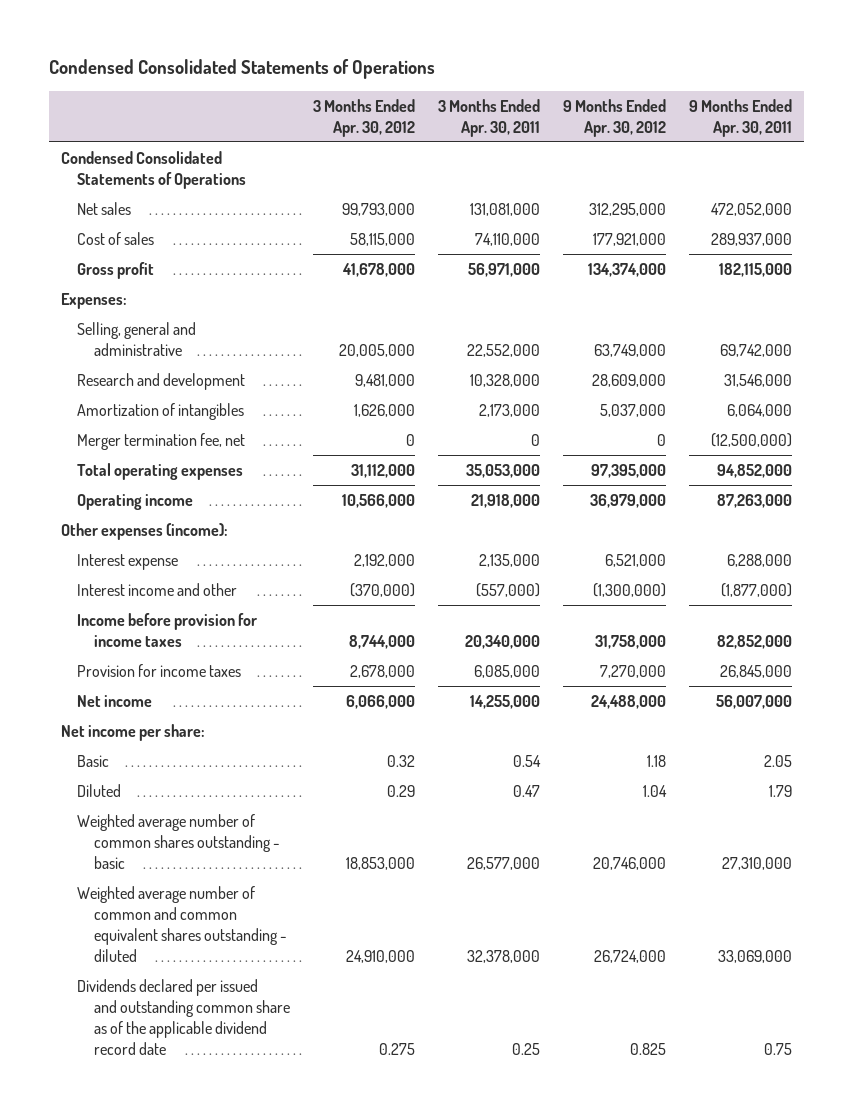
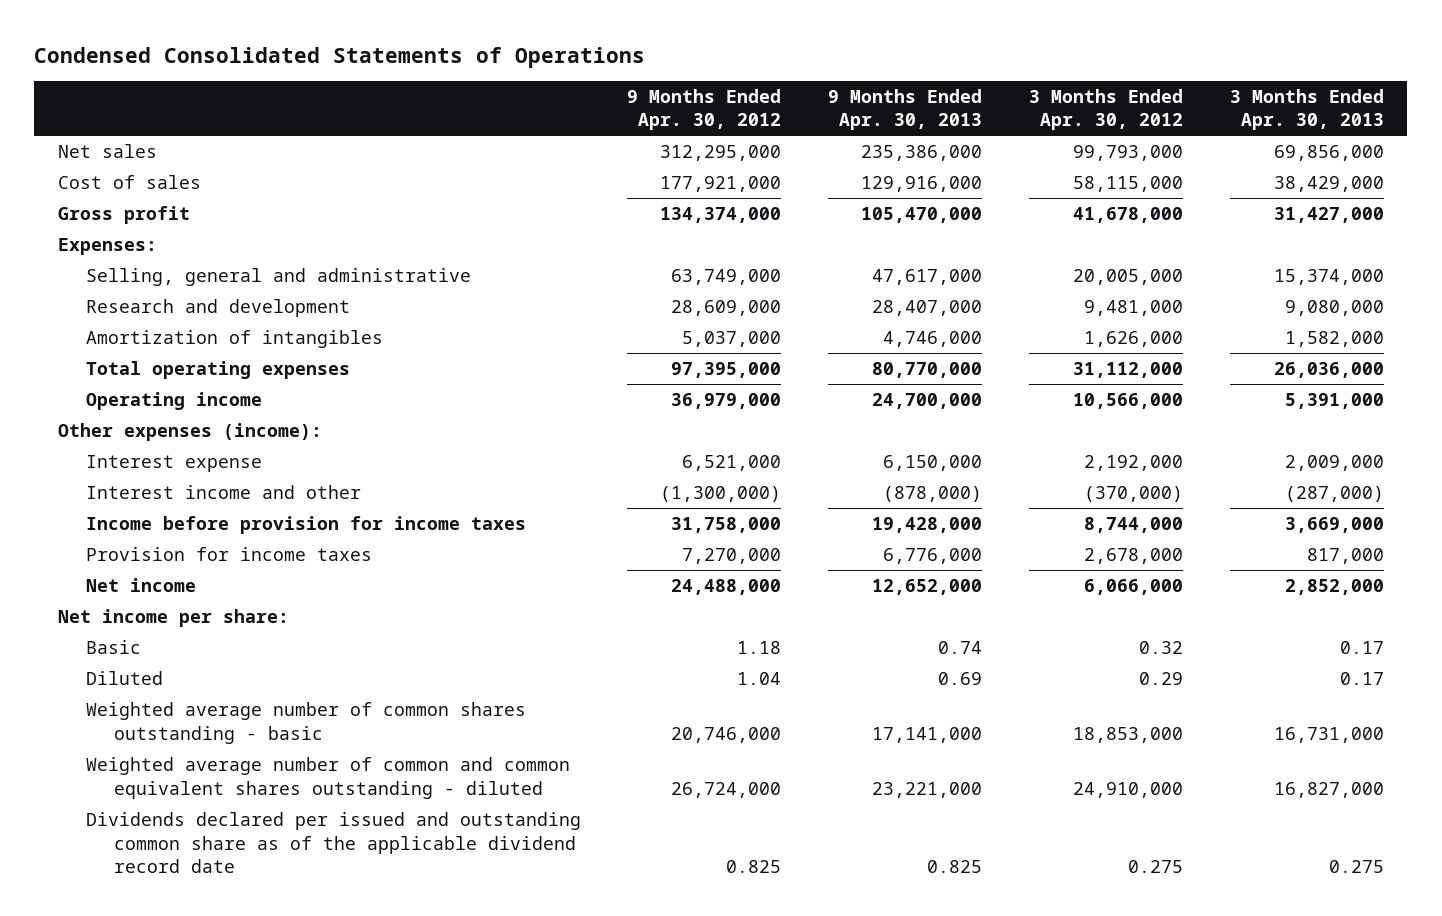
[438,98,541,137] 3 Months Ended Apr. 30, 2011 -> none
[689,98,793,137] 9 Months Ended Apr. 30, 2011 -> none
none -> [828,89,983,131] 9 Months Ended Apr. 30, 2013
none -> [1229,89,1384,131] 3 Months Ended Apr. 30, 2013
[60,150,247,190] Condensed Consolidated Statements of Operations -> none
[77,432,246,450] Merger termination fee, net -> none

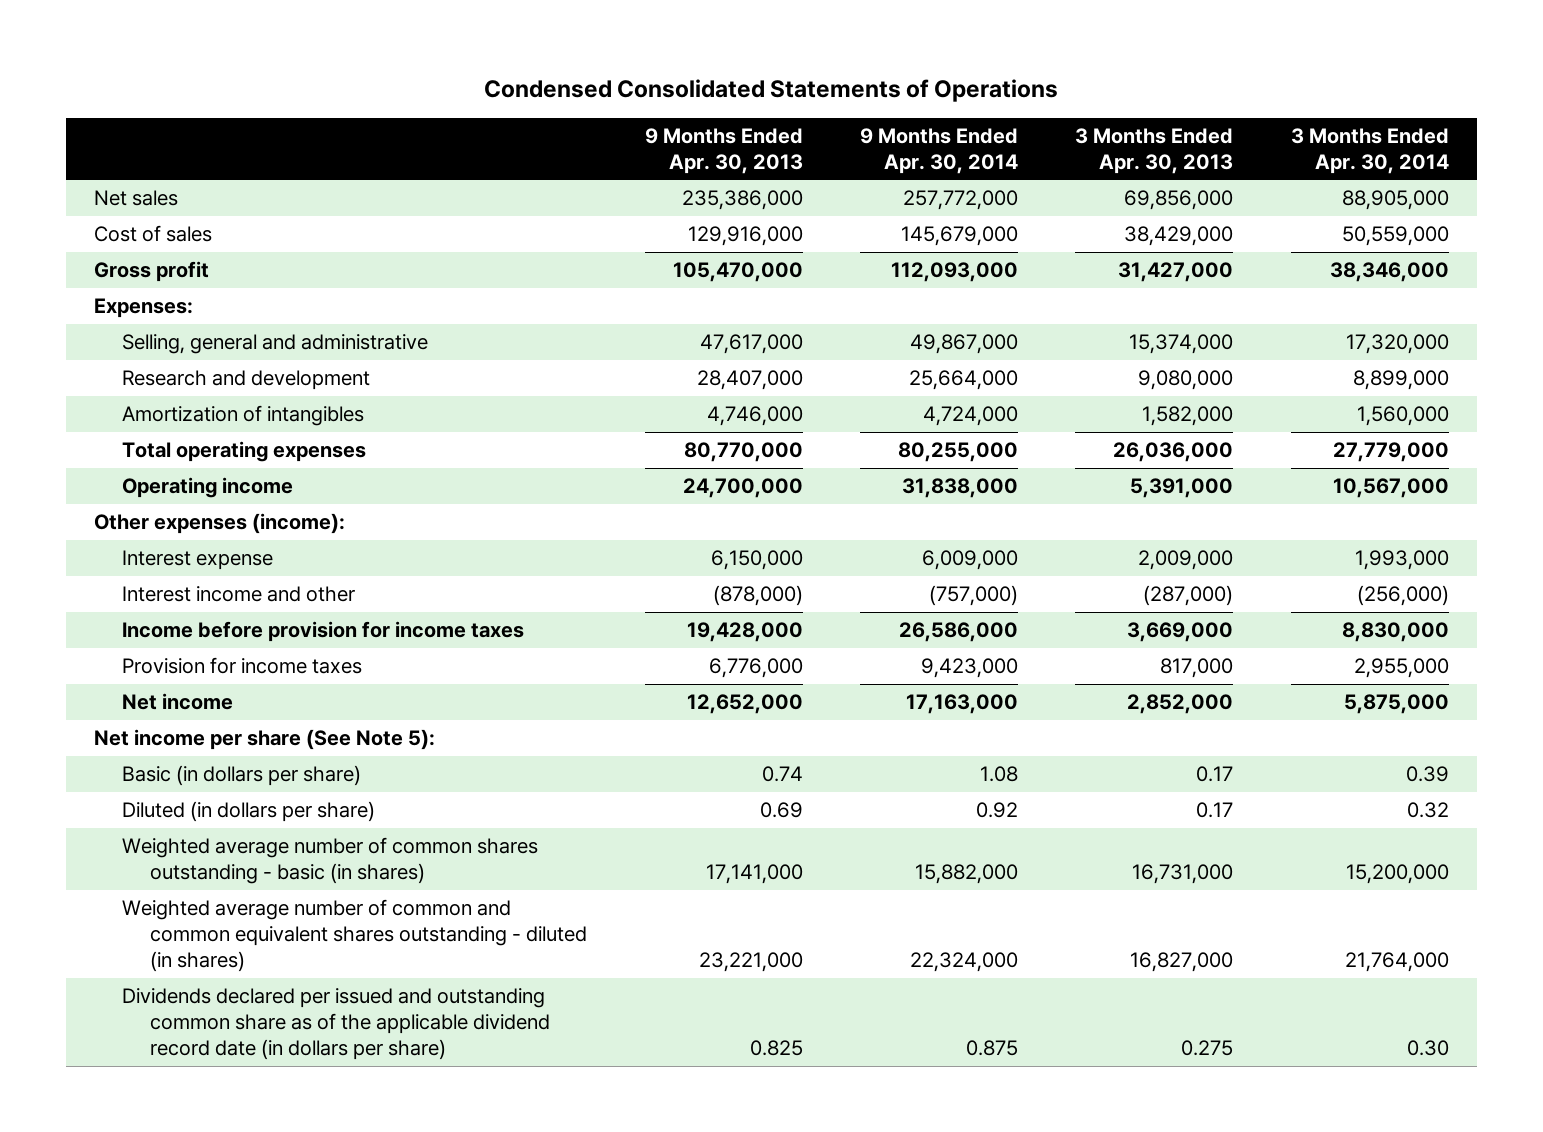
[627,89,782,131] 9 Months Ended Apr. 30, 2012 -> none
[1028,89,1183,131] 3 Months Ended Apr. 30, 2012 -> none
none -> [859,127,1018,174] 9 Months Ended Apr. 30, 2014
none -> [1290,127,1449,174] 3 Months Ended Apr. 30, 2014
[57,609,289,628] Net income per share: -> [94,729,436,751] Net income per share (See Note 5):
[85,640,141,655] Basic -> [122,765,362,787] Basic (in dollars per share)
[85,671,163,686] Diluted -> [122,801,376,823] Diluted (in dollars per share)
[85,702,526,744] Weighted average number of common shares outstanding - basic -> [122,837,539,885] Weighted average number of common shares outstanding - basic (in shares)
[85,757,570,799] Weighted average number of common and common equivalent shares outstanding - diluted -> [122,899,588,973] Weighted average number of common and common equivalent shares outstanding - diluted (in shares)
[85,812,581,874] Dividends declared per issued and outstanding common share as of the applicable dividend record date -> [122,988,551,1061] Dividends declared per issued and outstanding common share as of the applicable dividend record date (in dollars per share)

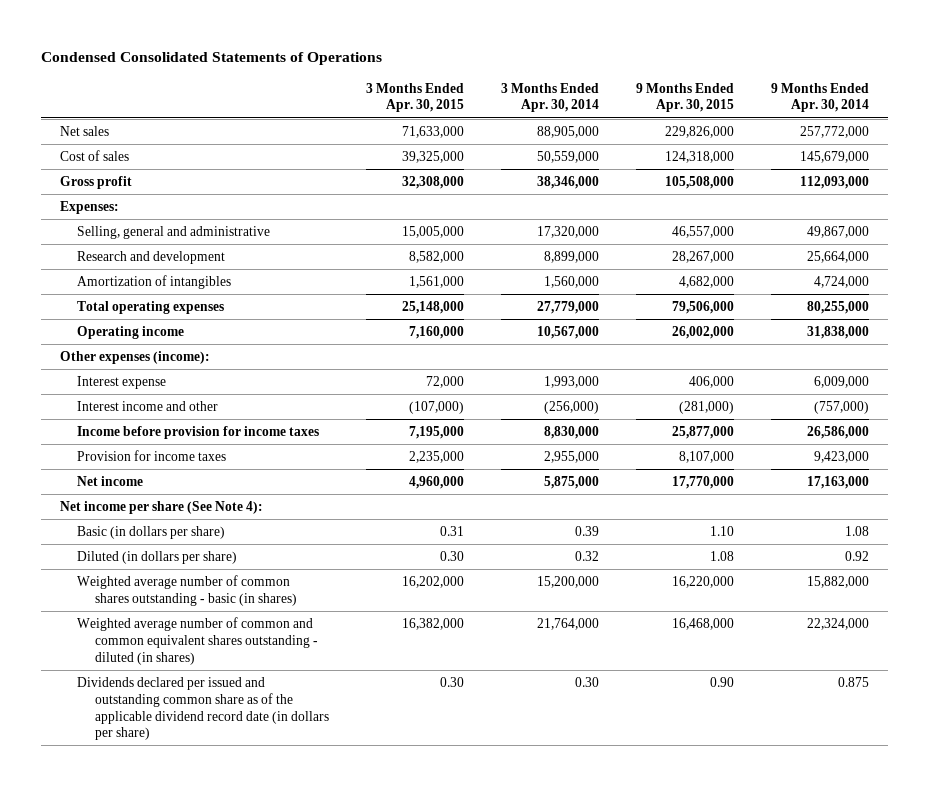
[644,127,803,174] 9 Months Ended Apr. 30, 2013 -> none
[1075,127,1234,174] 3 Months Ended Apr. 30, 2013 -> none
none -> [365,82,464,113] 3 Months Ended Apr. 30, 2015
none -> [636,82,735,113] 9 Months Ended Apr. 30, 2015
[94,729,436,751] Net income per share (See Note 5): -> [60,500,264,514] Net income per share (See Note 4):

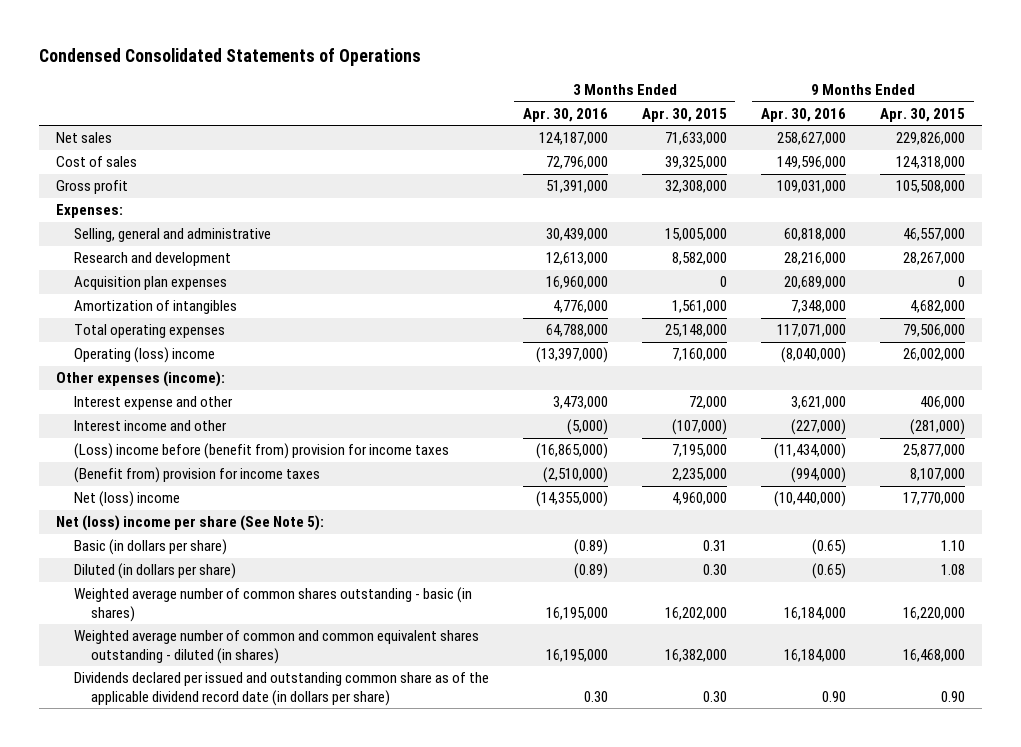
[501,82,600,113] 3 Months Ended Apr. 30, 2014 -> none
[771,82,870,113] 9 Months Ended Apr. 30, 2014 -> none
none -> [522,107,608,122] Apr. 30, 2016
none -> [760,107,846,122] Apr. 30, 2016
none -> [73,276,227,291] Acquisition plan expenses
[77,325,185,339] Operating income -> [73,347,215,364] Operating (loss) income
[77,375,167,389] Interest expense -> [73,396,233,411] Interest expense and other
[77,425,320,439] Income before provision for income taxes -> [73,443,449,460] (Loss) income before (benefit from) provision for income taxes
[77,449,227,461] Provision for income taxes -> [73,467,320,484] (Benefit from) provision for income taxes
[77,475,144,486] Net income -> [73,491,180,508] Net (loss) income
[60,500,264,514] Net income per share (See Note 4): -> [56,515,325,532] Net (loss) income per share (See Note 5):

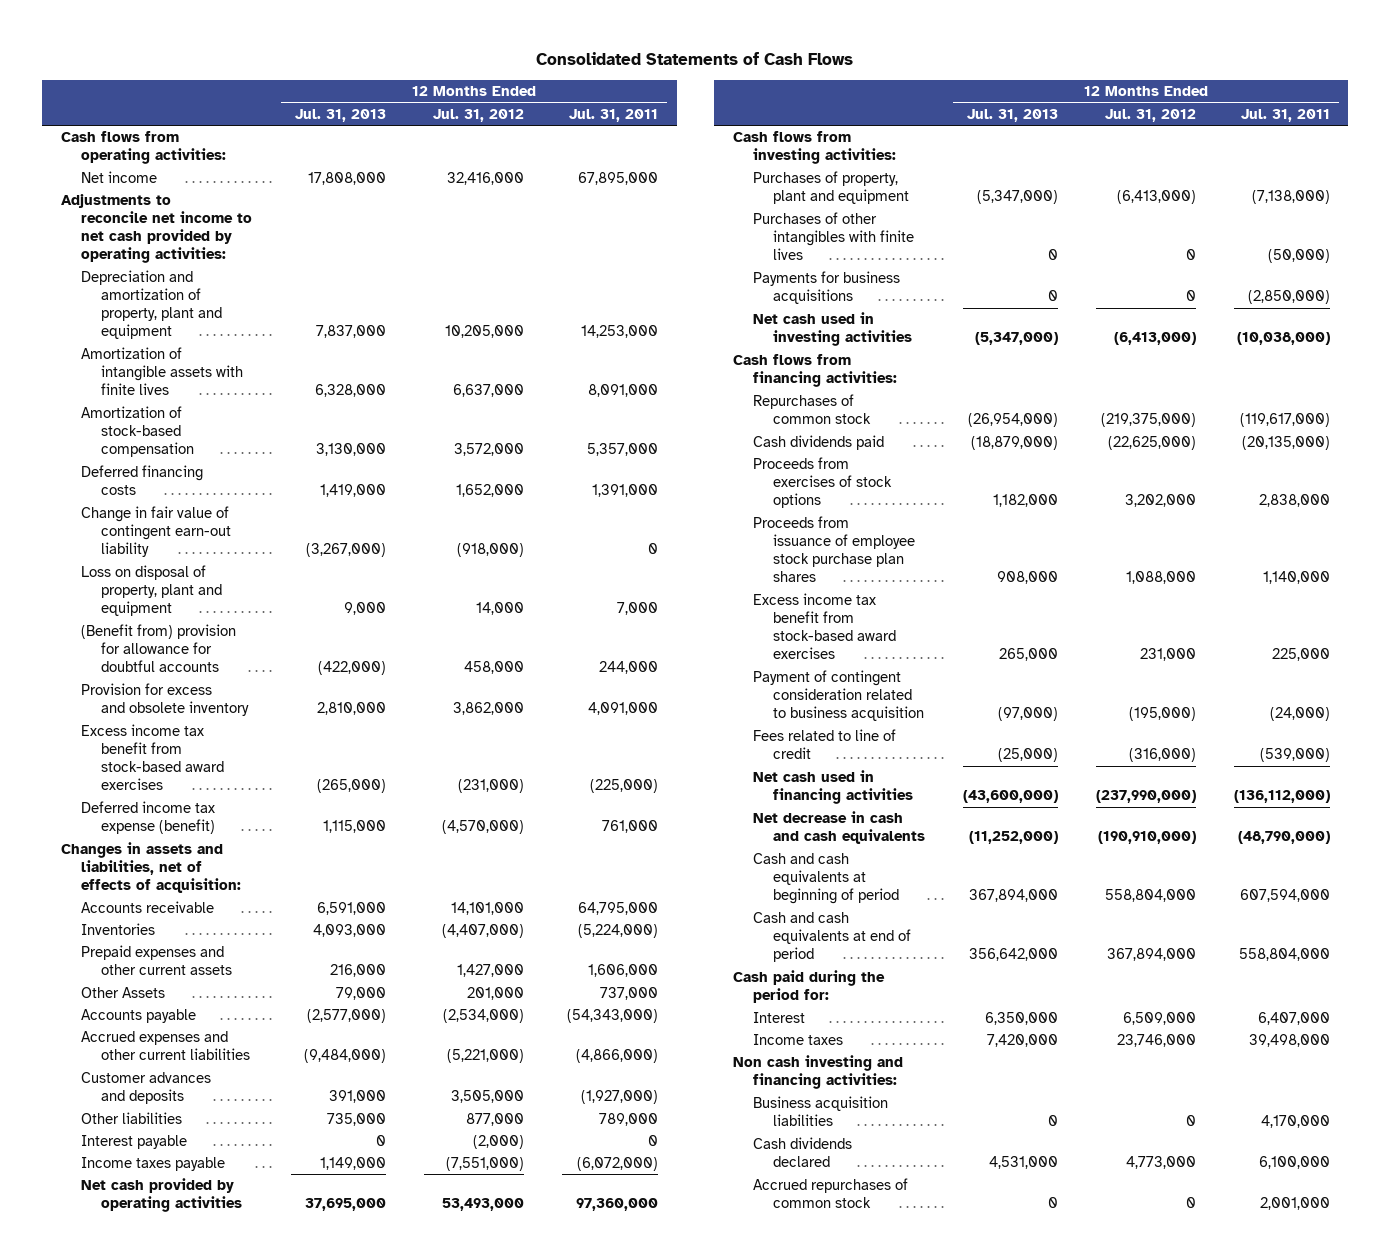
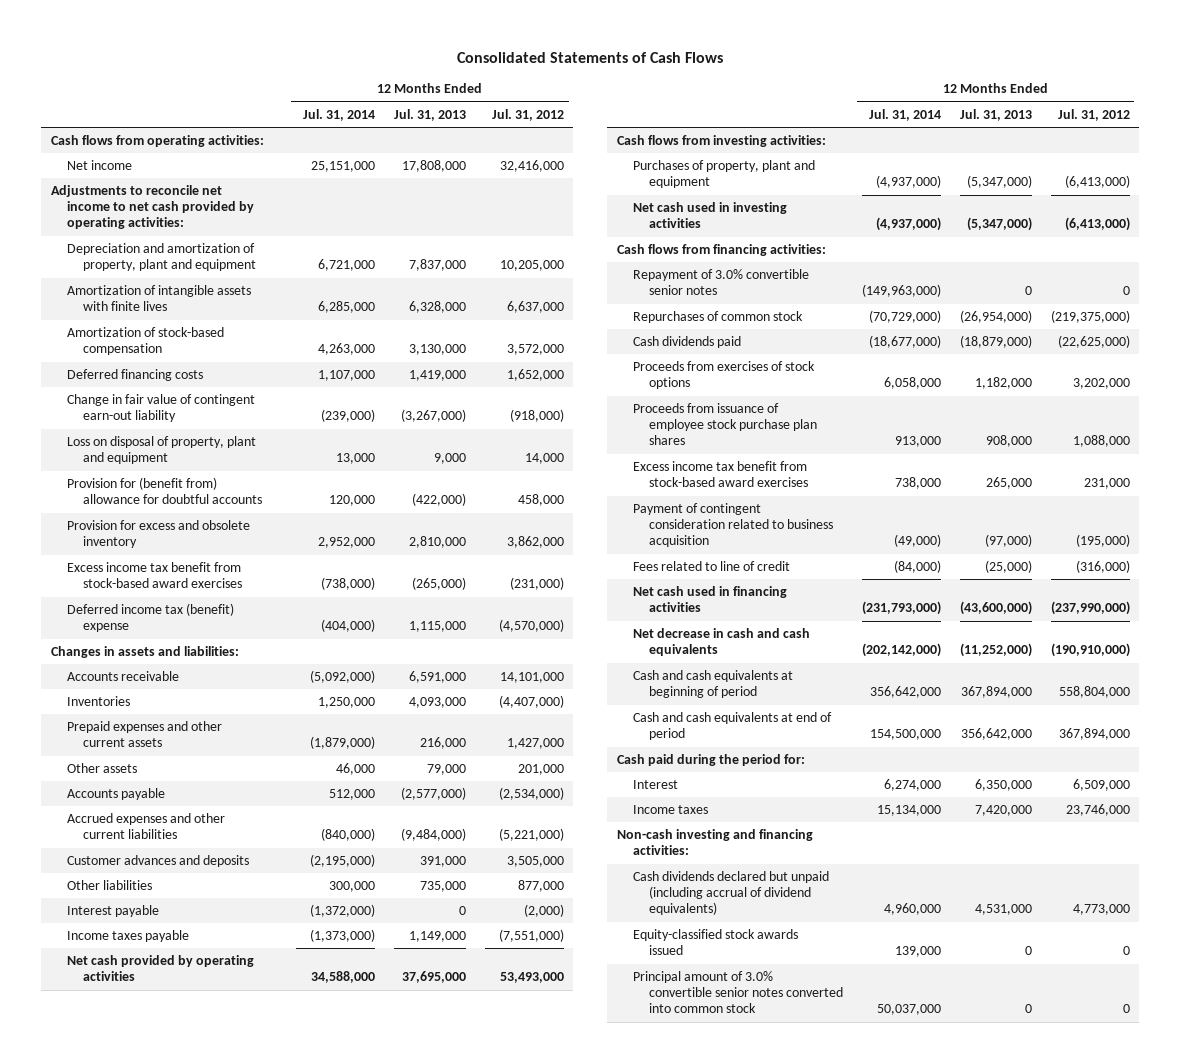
[568,108,658,122] Jul. 31, 2011 -> none
none -> [303,108,376,121] Jul. 31, 2014
[80,624,236,673] (Benefit from) provision for allowance for doubtful accounts -> [67,477,263,505] Provision for (benefit from) allowance for doubtful accounts
[80,801,215,835] Deferred income tax expense (benefit) -> [67,603,235,633] Deferred income tax (benefit) expense
[61,842,241,894] Changes in assets and liabilities, net of effects of acquisition: -> [50,646,239,659] Changes in assets and liabilities:
[80,987,165,999] Other Assets -> [67,763,138,774] Other assets
[752,212,914,261] Purchases of other intangibles with finite lives -> none
[752,271,900,305] Payments for business acquisitions -> none
none -> [632,269,809,296] Repayment of 3.0% convertible senior notes
[752,1096,888,1127] Business acquisition liabilities -> none
[752,1178,908,1209] Accrued repurchases of common stock -> none
[732,1055,903,1090] Non cash investing and financing activities: -> [616,829,813,856] Non-cash investing and financing activities:
[752,1137,852,1168] Cash dividends declared -> [632,871,829,916] Cash dividends declared but unpaid (including accrual of dividend equivalents)
none -> [632,929,798,956] Equity-classified stock awards issued
none -> [632,971,844,1014] Principal amount of 3.0% convertible senior notes converted into common stock

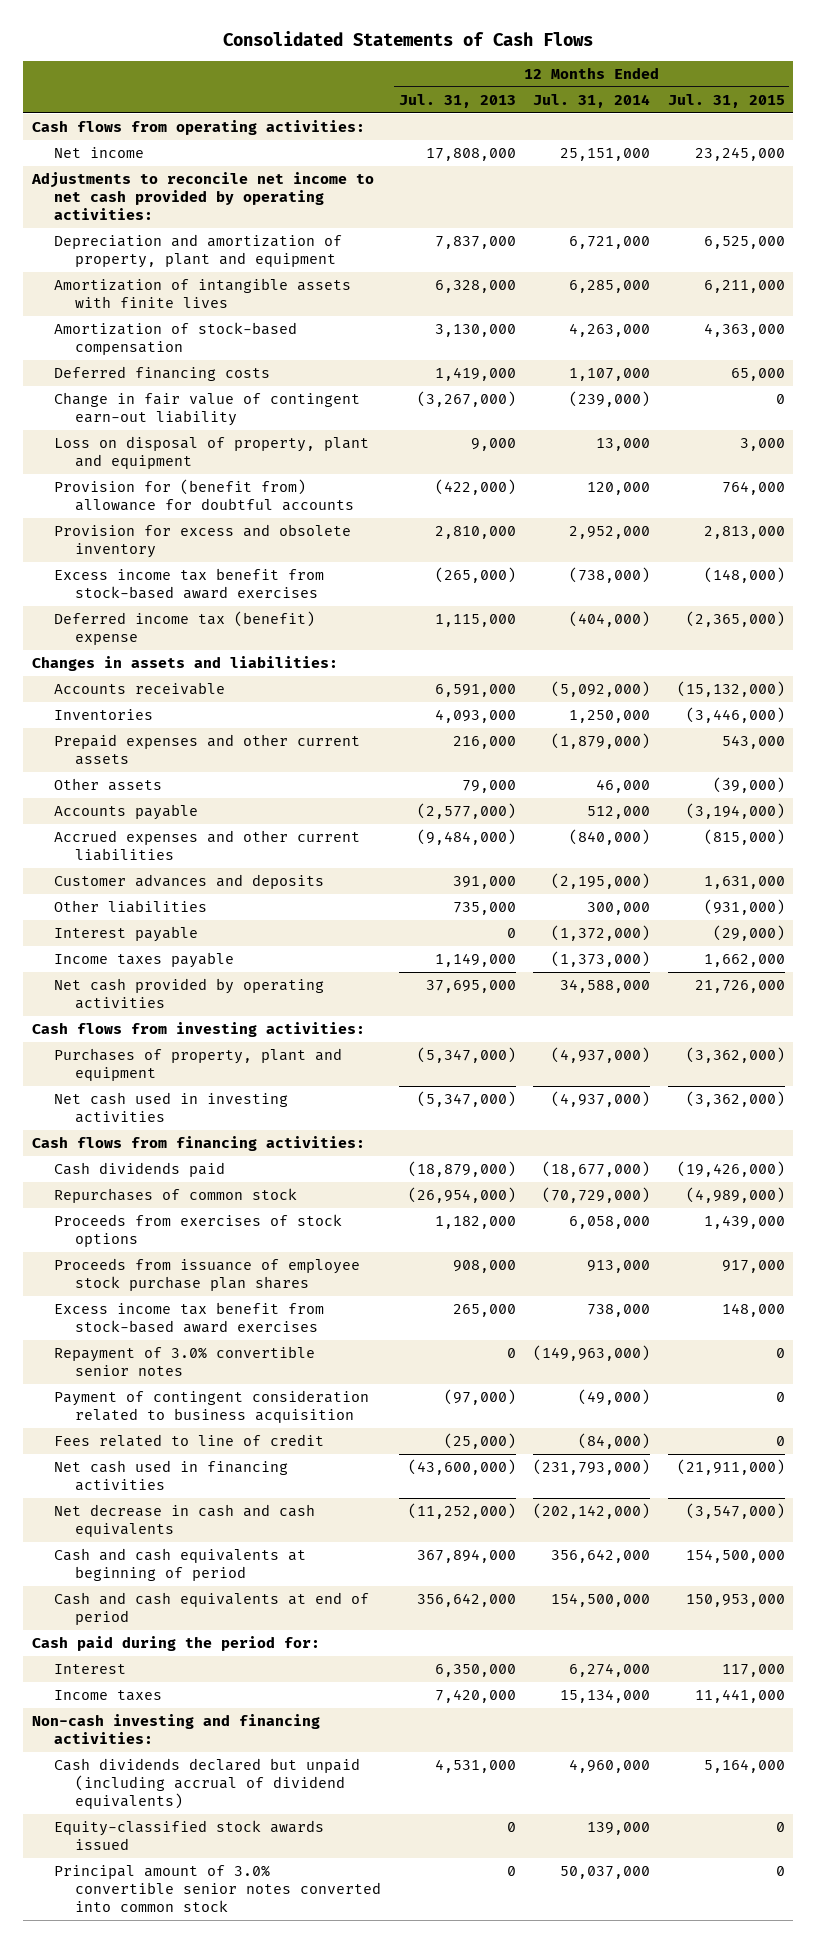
[491,108,564,121] Jul. 31, 2012 -> none
none -> [667,93,785,108] Jul. 31, 2015
[632,311,803,324] Repurchases of common stock -> [53,1188,297,1204] Repurchases of common stock
[632,269,809,296] Repayment of 3.0% convertible senior notes -> [53,1346,315,1377] Repayment of 3.0% convertible senior notes

